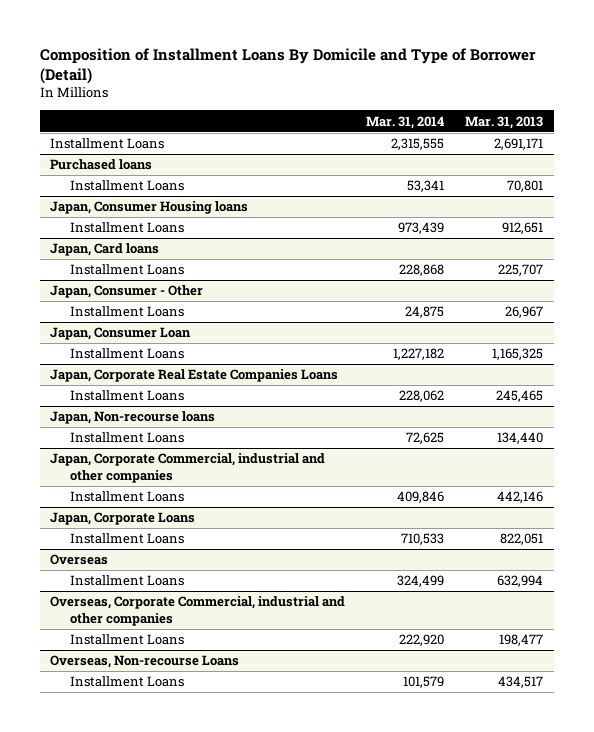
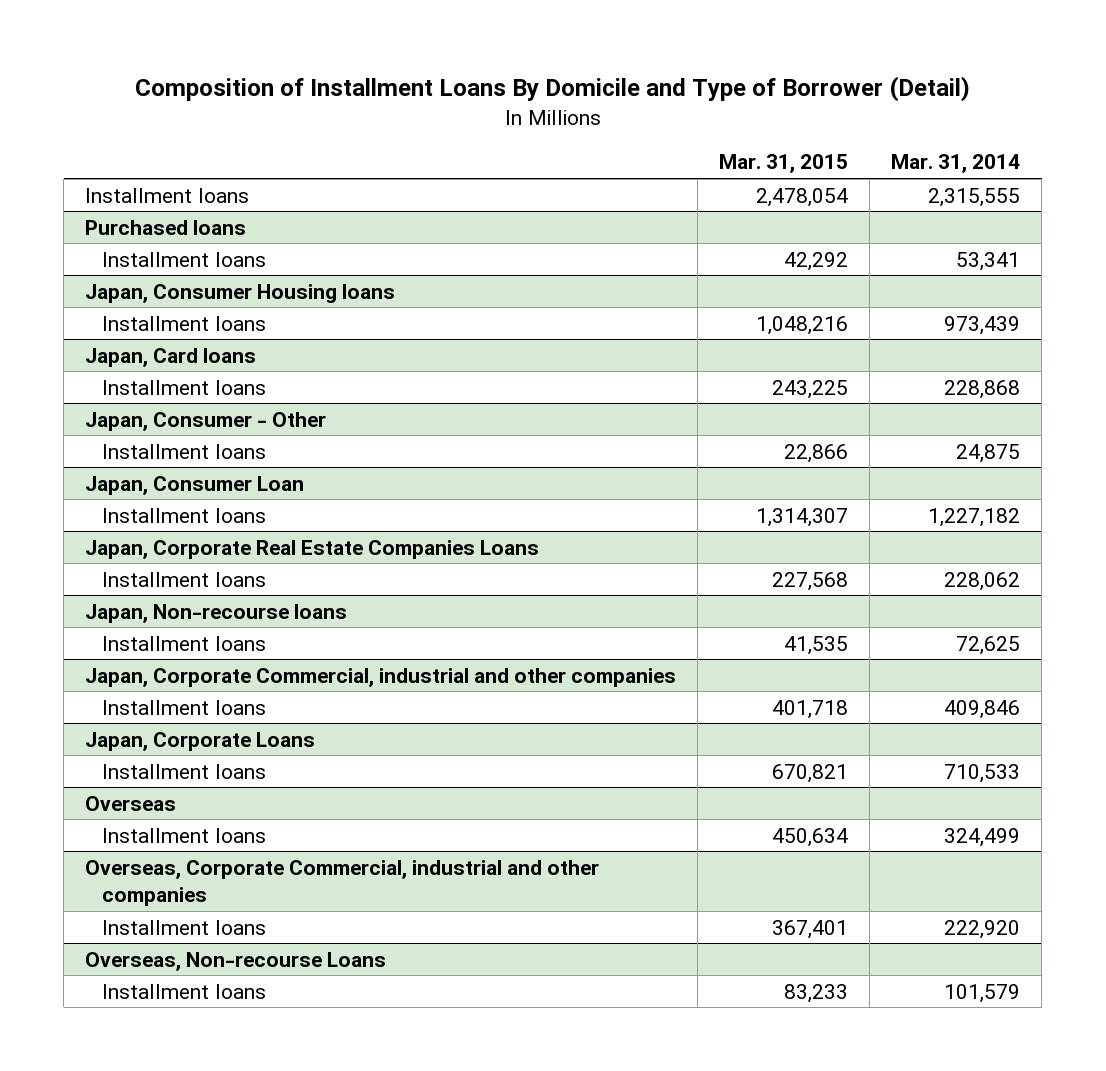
[465,115,544,129] Mar. 31, 2013 -> none
none -> [719,154,849,174] Mar. 31, 2015
[50,138,165,150] Installment Loans -> [85,187,250,203] Installment loans
[69,180,184,192] Installment Loans -> [102,251,267,267] Installment loans
[69,222,184,234] Installment Loans -> [102,315,267,331] Installment loans
[69,264,184,276] Installment Loans -> [102,379,267,395] Installment loans
[69,306,184,318] Installment Loans -> [102,443,267,459] Installment loans
[69,348,184,360] Installment Loans -> [102,507,267,523] Installment loans
[69,390,184,402] Installment Loans -> [102,571,267,587] Installment loans
[69,432,184,444] Installment Loans -> [102,635,267,651] Installment loans
[69,491,184,503] Installment Loans -> [102,699,267,715] Installment loans
[69,533,184,545] Installment Loans -> [102,763,267,779] Installment loans
[69,575,184,587] Installment Loans -> [102,827,267,843] Installment loans
[69,634,184,646] Installment Loans -> [102,919,267,935] Installment loans
[69,676,184,688] Installment Loans -> [102,983,267,999] Installment loans

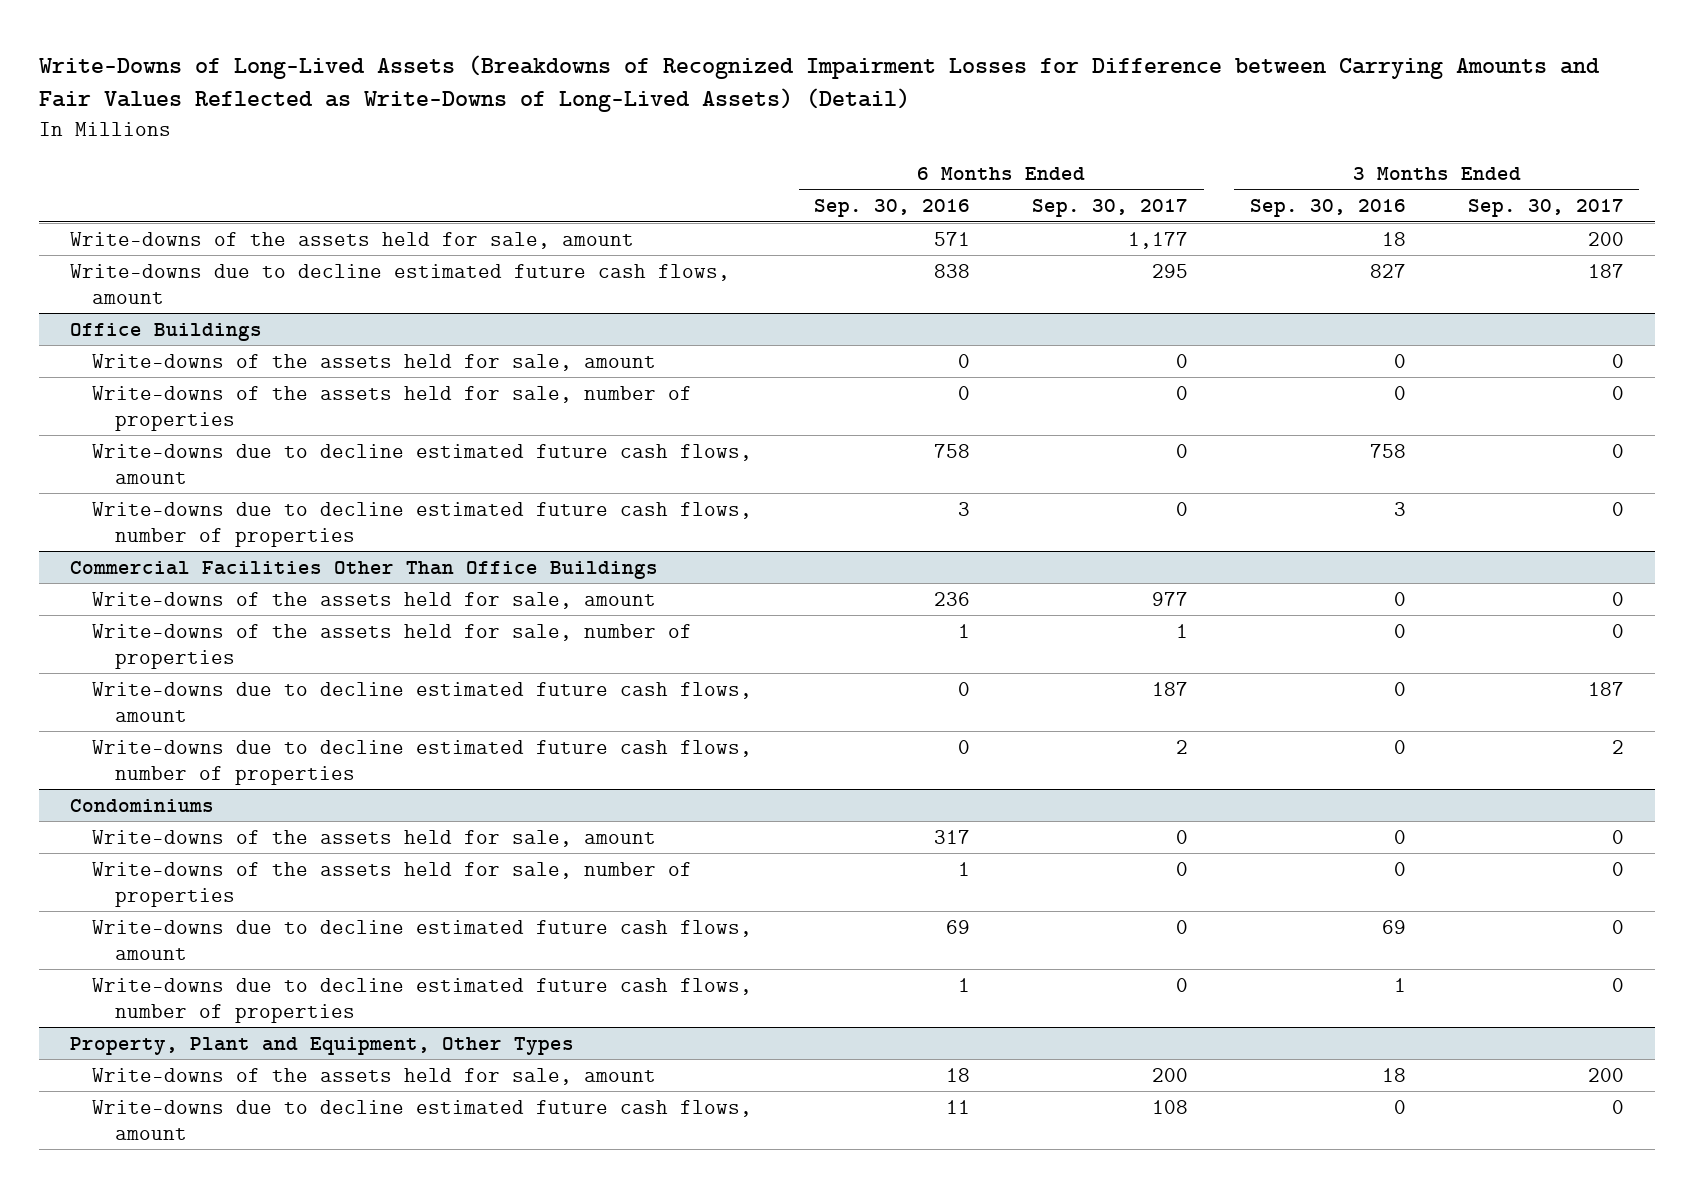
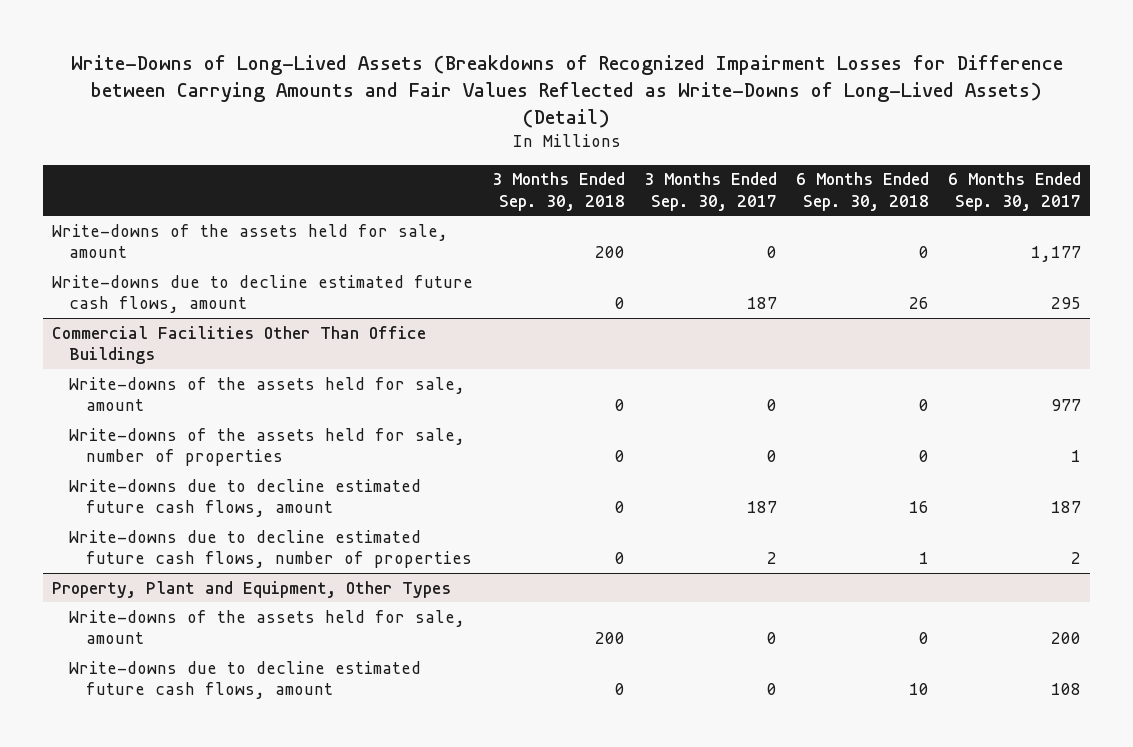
[814,199,971,218] Sep. 30, 2016 -> none
[1249,199,1406,218] Sep. 30, 2016 -> none
none -> [492,172,626,211] 3 Months Ended Sep. 30, 2018
none -> [796,172,930,211] 6 Months Ended Sep. 30, 2018
[1587,231,1624,246] 200 -> [767,246,778,259] 0
[69,322,262,341] Office Buildings -> none
[92,353,657,371] Write-downs of the assets held for sale, amount -> none
[92,385,693,432] Write-downs of the assets held for sale, number of properties -> none
[92,443,753,485] Write-downs due to decline estimated future cash flows, amount -> none
[92,501,753,548] Write-downs due to decline estimated future cash flows, number of properties -> none
[69,798,214,812] Condominiums -> none
[92,829,657,847] Write-downs of the assets held for sale, amount -> none
[92,861,693,908] Write-downs of the assets held for sale, number of properties -> none
[92,919,753,961] Write-downs due to decline estimated future cash flows, amount -> none
[92,977,753,1024] Write-downs due to decline estimated future cash flows, number of properties -> none
[1587,1067,1624,1082] 200 -> [767,632,778,645] 0

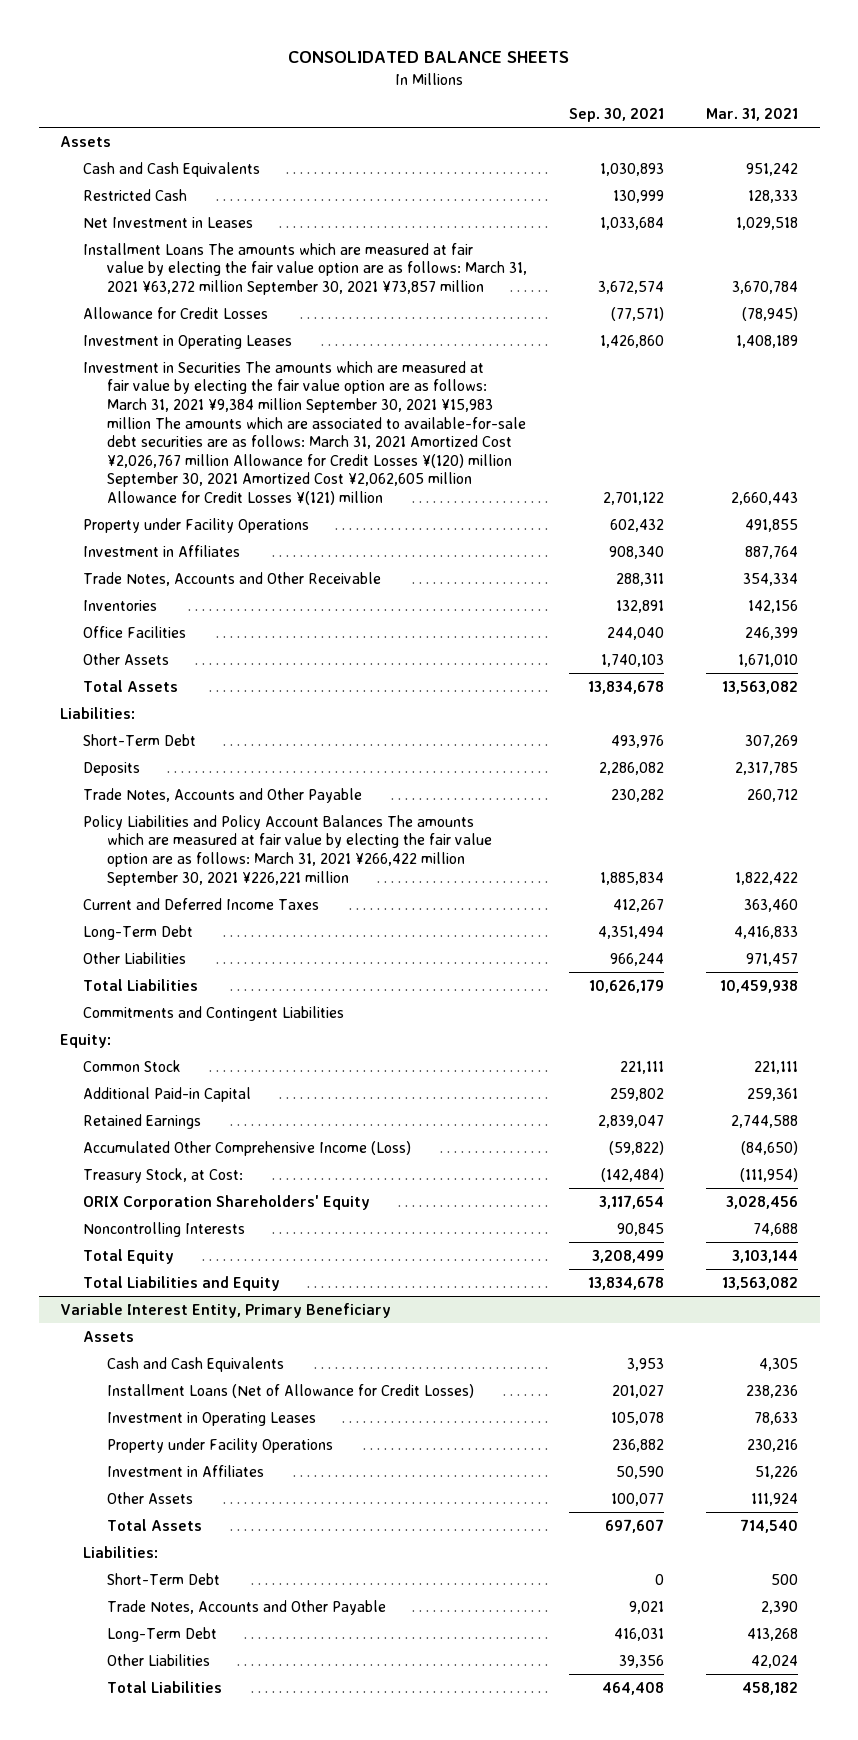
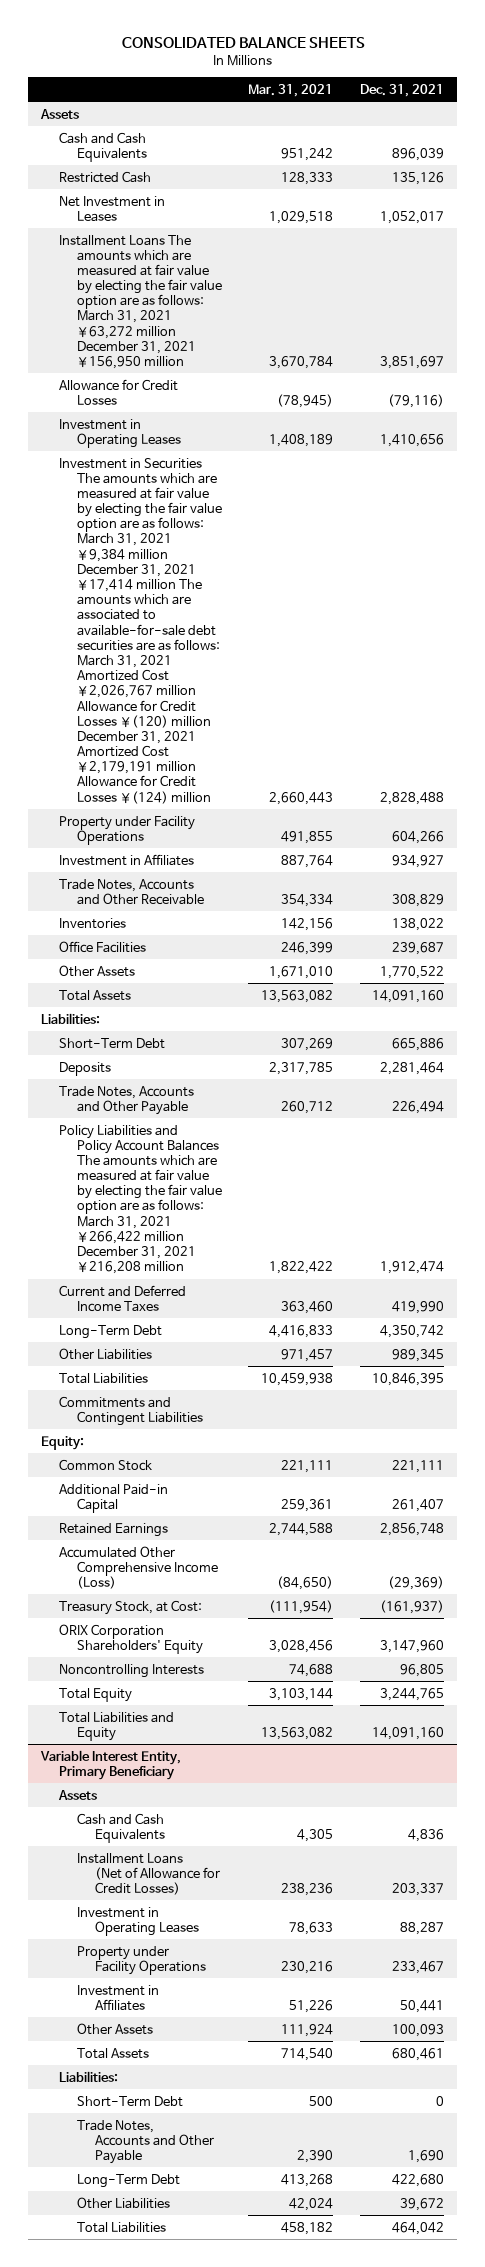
[568,108,664,123] Sep. 30, 2021 -> none
none -> [359,84,444,98] Dec. 31, 2021
[83,242,527,295] Installment Loans The amounts which are measured at fair value by electing the fair value option are as follows: March 31, 2021 ¥63,272 million September 30, 2021 ¥73,857 million -> [59,234,222,370] Installment Loans The amounts which are measured at fair value by electing the fair value option are as follows: March 31, 2021 ¥63,272 million December 31, 2021 ¥156,950 million
[83,360,526,506] Investment in Securities The amounts which are measured at fair value by electing the fair value option are as follows: March 31, 2021 ¥9,384 million September 30, 2021 ¥15,983 million The amounts which are associated to available-for-sale debt securities are as follows: March 31, 2021 Amortized Cost ¥2,026,767 million Allowance for Credit Losses ¥(120) million September 30, 2021 Amortized Cost ¥2,062,605 million Allowance for Credit Losses ¥(121) million -> [59,457,222,804] Investment in Securities The amounts which are measured at fair value by electing the fair value option are as follows: March 31, 2021 ¥9,384 million December 31, 2021 ¥17,414 million The amounts which are associated to available-for-sale debt securities are as follows: March 31, 2021 Amortized Cost ¥2,026,767 million Allowance for Credit Losses ¥(120) million December 31, 2021 Amortized Cost ¥2,179,191 million Allowance for Credit Losses ¥(124) million
[83,814,492,886] Policy Liabilities and Policy Account Balances The amounts which are measured at fair value by electing the fair value option are as follows: March 31, 2021 ¥266,422 million September 30, 2021 ¥226,221 million -> [59,1124,222,1275] Policy Liabilities and Policy Account Balances The amounts which are measured at fair value by electing the fair value option are as follows: March 31, 2021 ¥266,422 million December 31, 2021 ¥216,208 million

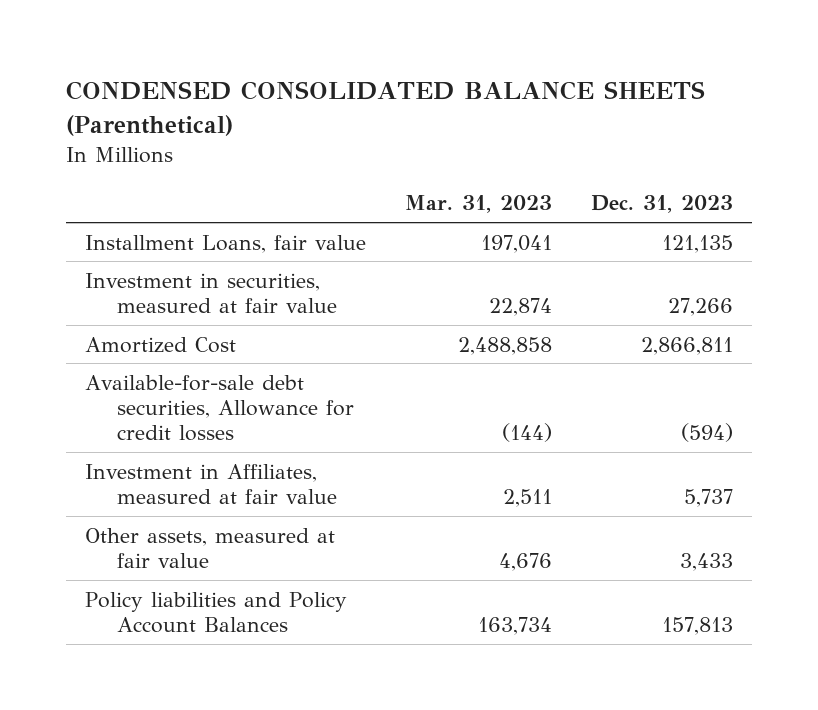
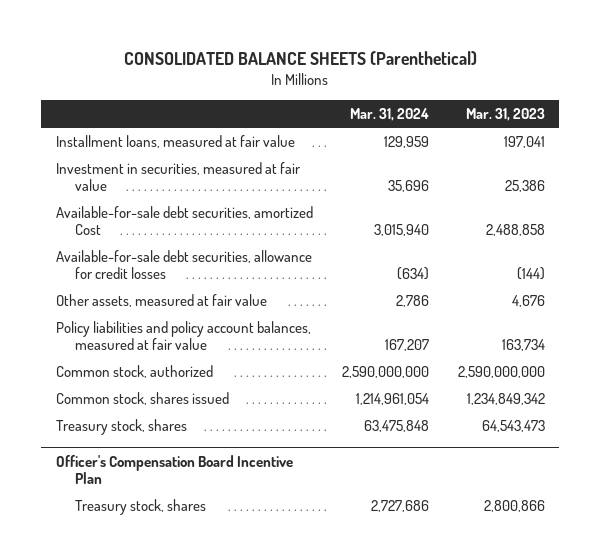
[65,81,705,136] CONDENSED CONSOLIDATED BALANCE SHEETS (Parenthetical) -> [124,50,478,65] CONSOLIDATED BALANCE SHEETS (Parenthetical)
[591,195,734,214] Dec. 31, 2023 -> none
none -> [349,108,429,122] Mar. 31, 2024
[85,463,337,504] Investment in Affiliates, measured at fair value -> none
[85,234,367,253] Installment Loans, fair value -> [55,134,295,148] Installment loans, measured at fair value
[489,297,553,316] 22,874 -> [504,180,545,193] 25,386
[85,336,237,353] Amortized Cost -> [55,205,313,236] Available-for-sale debt securities, amortized Cost
[85,374,354,442] Available-for-sale debt securities, Allowance for credit losses -> [55,249,312,280] Available-for-sale debt securities, allowance for credit losses
[85,591,348,633] Policy liabilities and Policy Account Balances -> [55,320,311,351] Policy liabilities and policy account balances, measured at fair value
none -> [55,364,213,378] Common stock, authorized
none -> [55,391,229,405] Common stock, shares issued
none -> [55,418,187,435] Treasury stock, shares
none -> [55,454,293,485] Officer's Compensation Board Incentive Plan
none -> [75,498,207,515] Treasury stock, shares

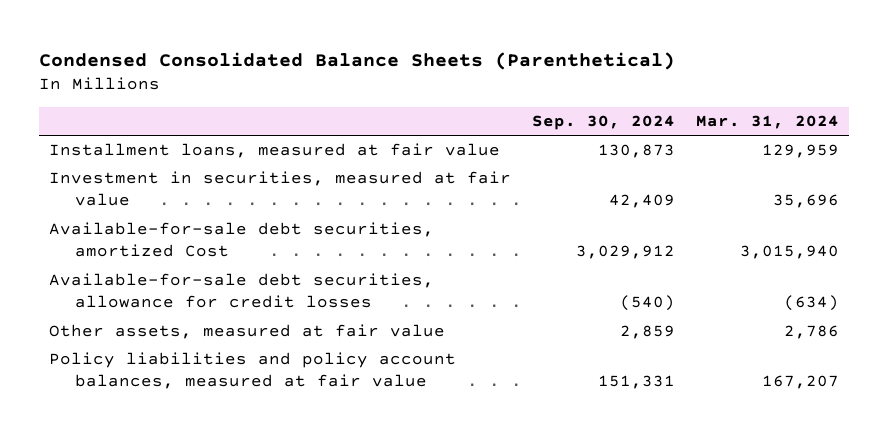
[124,50,478,65] CONSOLIDATED BALANCE SHEETS (Parenthetical) -> [38,51,675,70] Condensed Consolidated Balance Sheets (Parenthetical)
[465,108,545,122] Mar. 31, 2023 -> none
none -> [532,115,676,131] Sep. 30, 2024
[55,364,213,378] Common stock, authorized -> none
[55,391,229,405] Common stock, shares issued -> none
[55,418,187,435] Treasury stock, shares -> none
[55,454,293,485] Officer's Compensation Board Incentive Plan -> none
[75,498,207,515] Treasury stock, shares -> none

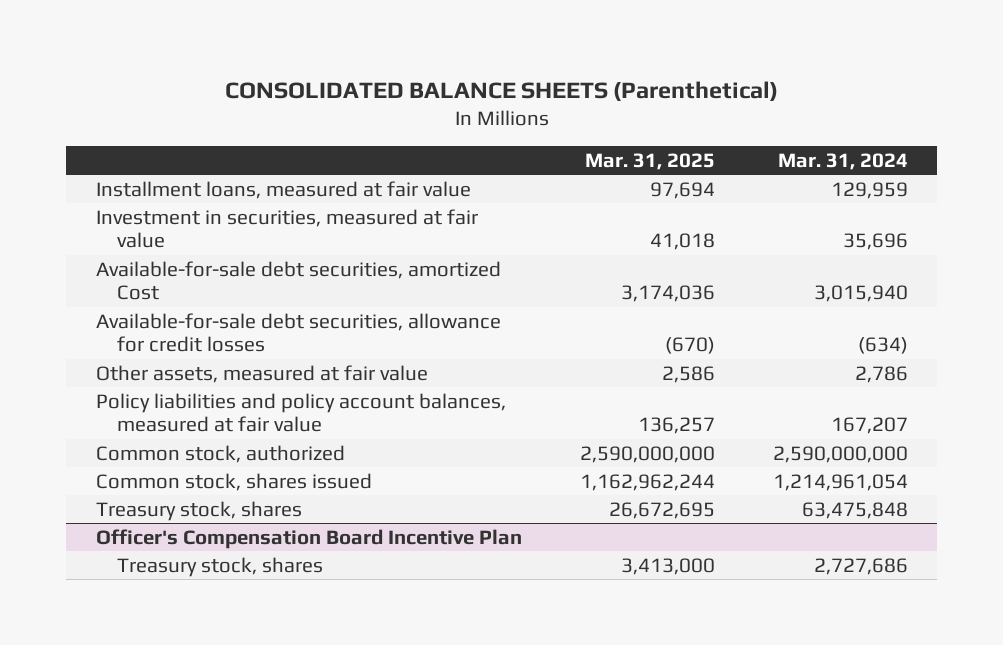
[38,51,675,70] Condensed Consolidated Balance Sheets (Parenthetical) -> [224,81,778,102] CONSOLIDATED BALANCE SHEETS (Parenthetical)
[532,115,676,131] Sep. 30, 2024 -> none
none -> [584,152,715,170] Mar. 31, 2025
none -> [95,444,345,463] Common stock, authorized
none -> [95,472,372,491] Common stock, shares issued
none -> [95,500,302,521] Treasury stock, shares
none -> [95,528,522,549] Officer's Compensation Board Incentive Plan
none -> [117,556,324,577] Treasury stock, shares

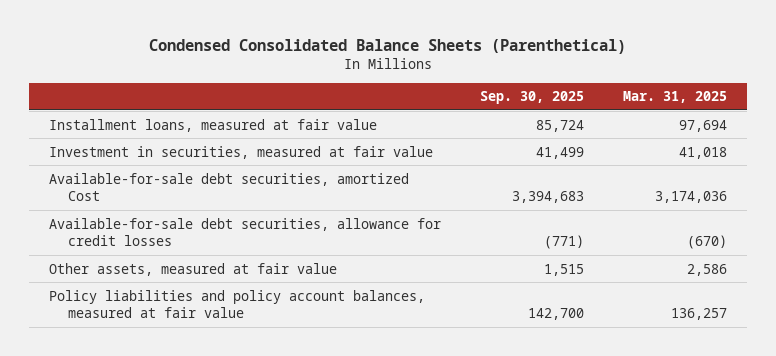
[224,81,778,102] CONSOLIDATED BALANCE SHEETS (Parenthetical) -> [149,38,627,54] Condensed Consolidated Balance Sheets (Parenthetical)
[777,152,908,170] Mar. 31, 2024 -> none
none -> [480,91,585,105] Sep. 30, 2025
[95,444,345,463] Common stock, authorized -> none
[95,472,372,491] Common stock, shares issued -> none
[95,500,302,521] Treasury stock, shares -> none
[95,528,522,549] Officer's Compensation Board Incentive Plan -> none
[117,556,324,577] Treasury stock, shares -> none

